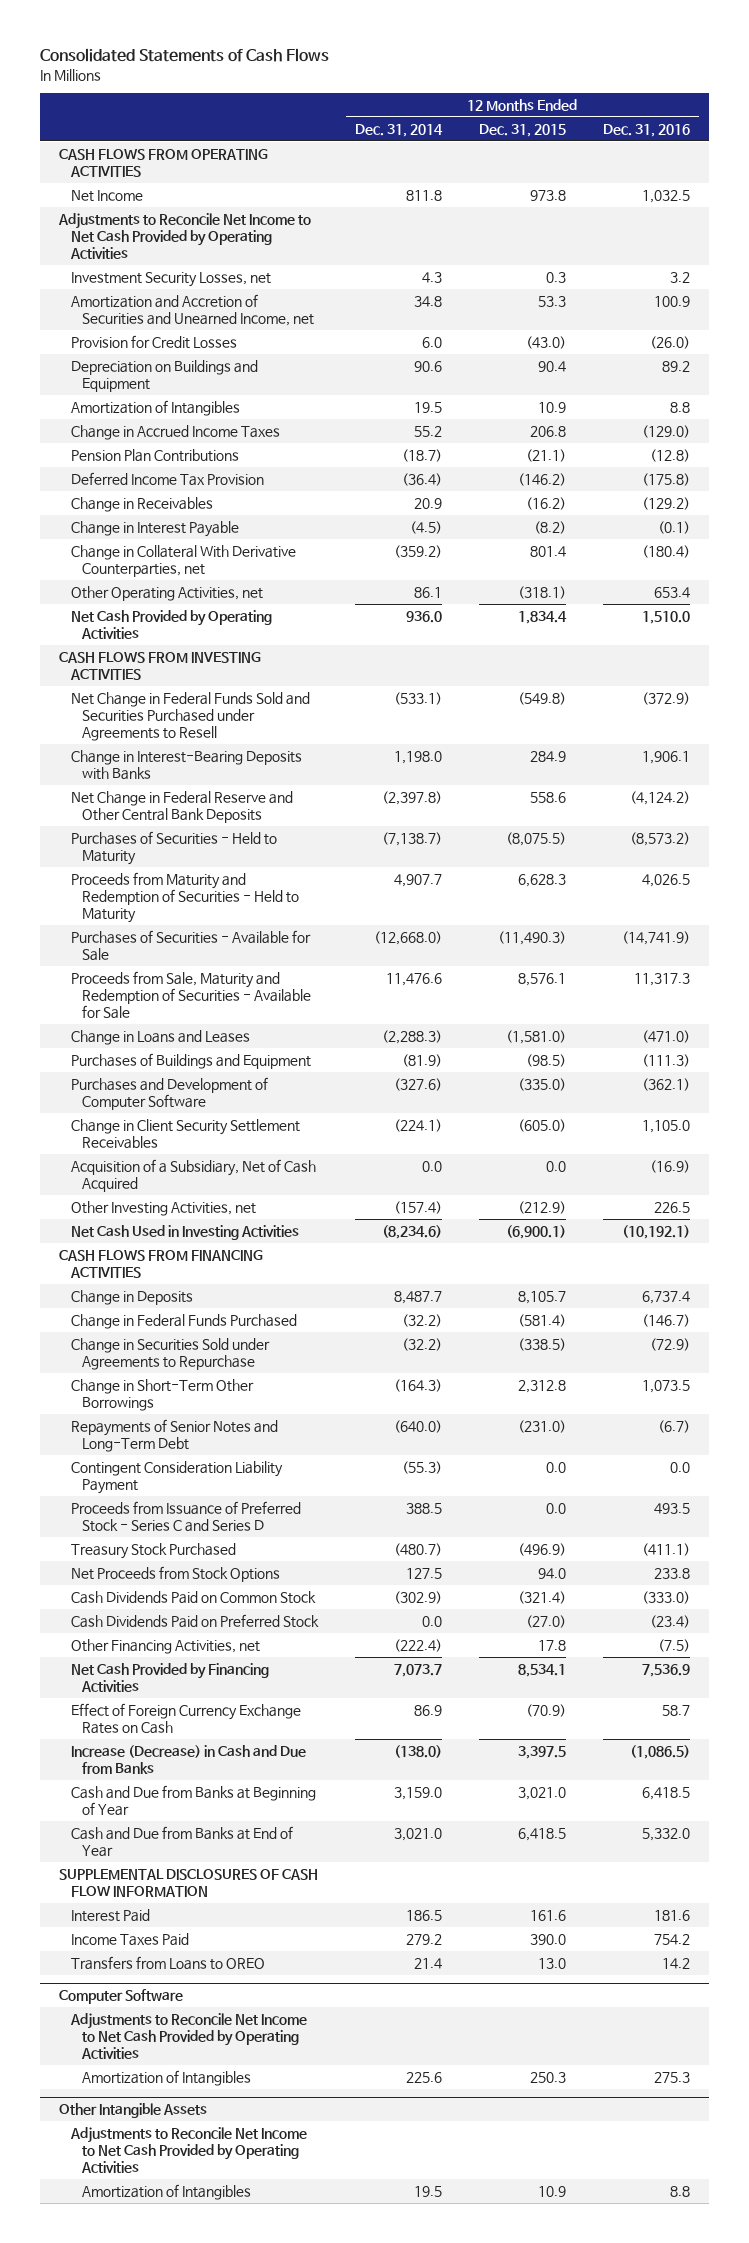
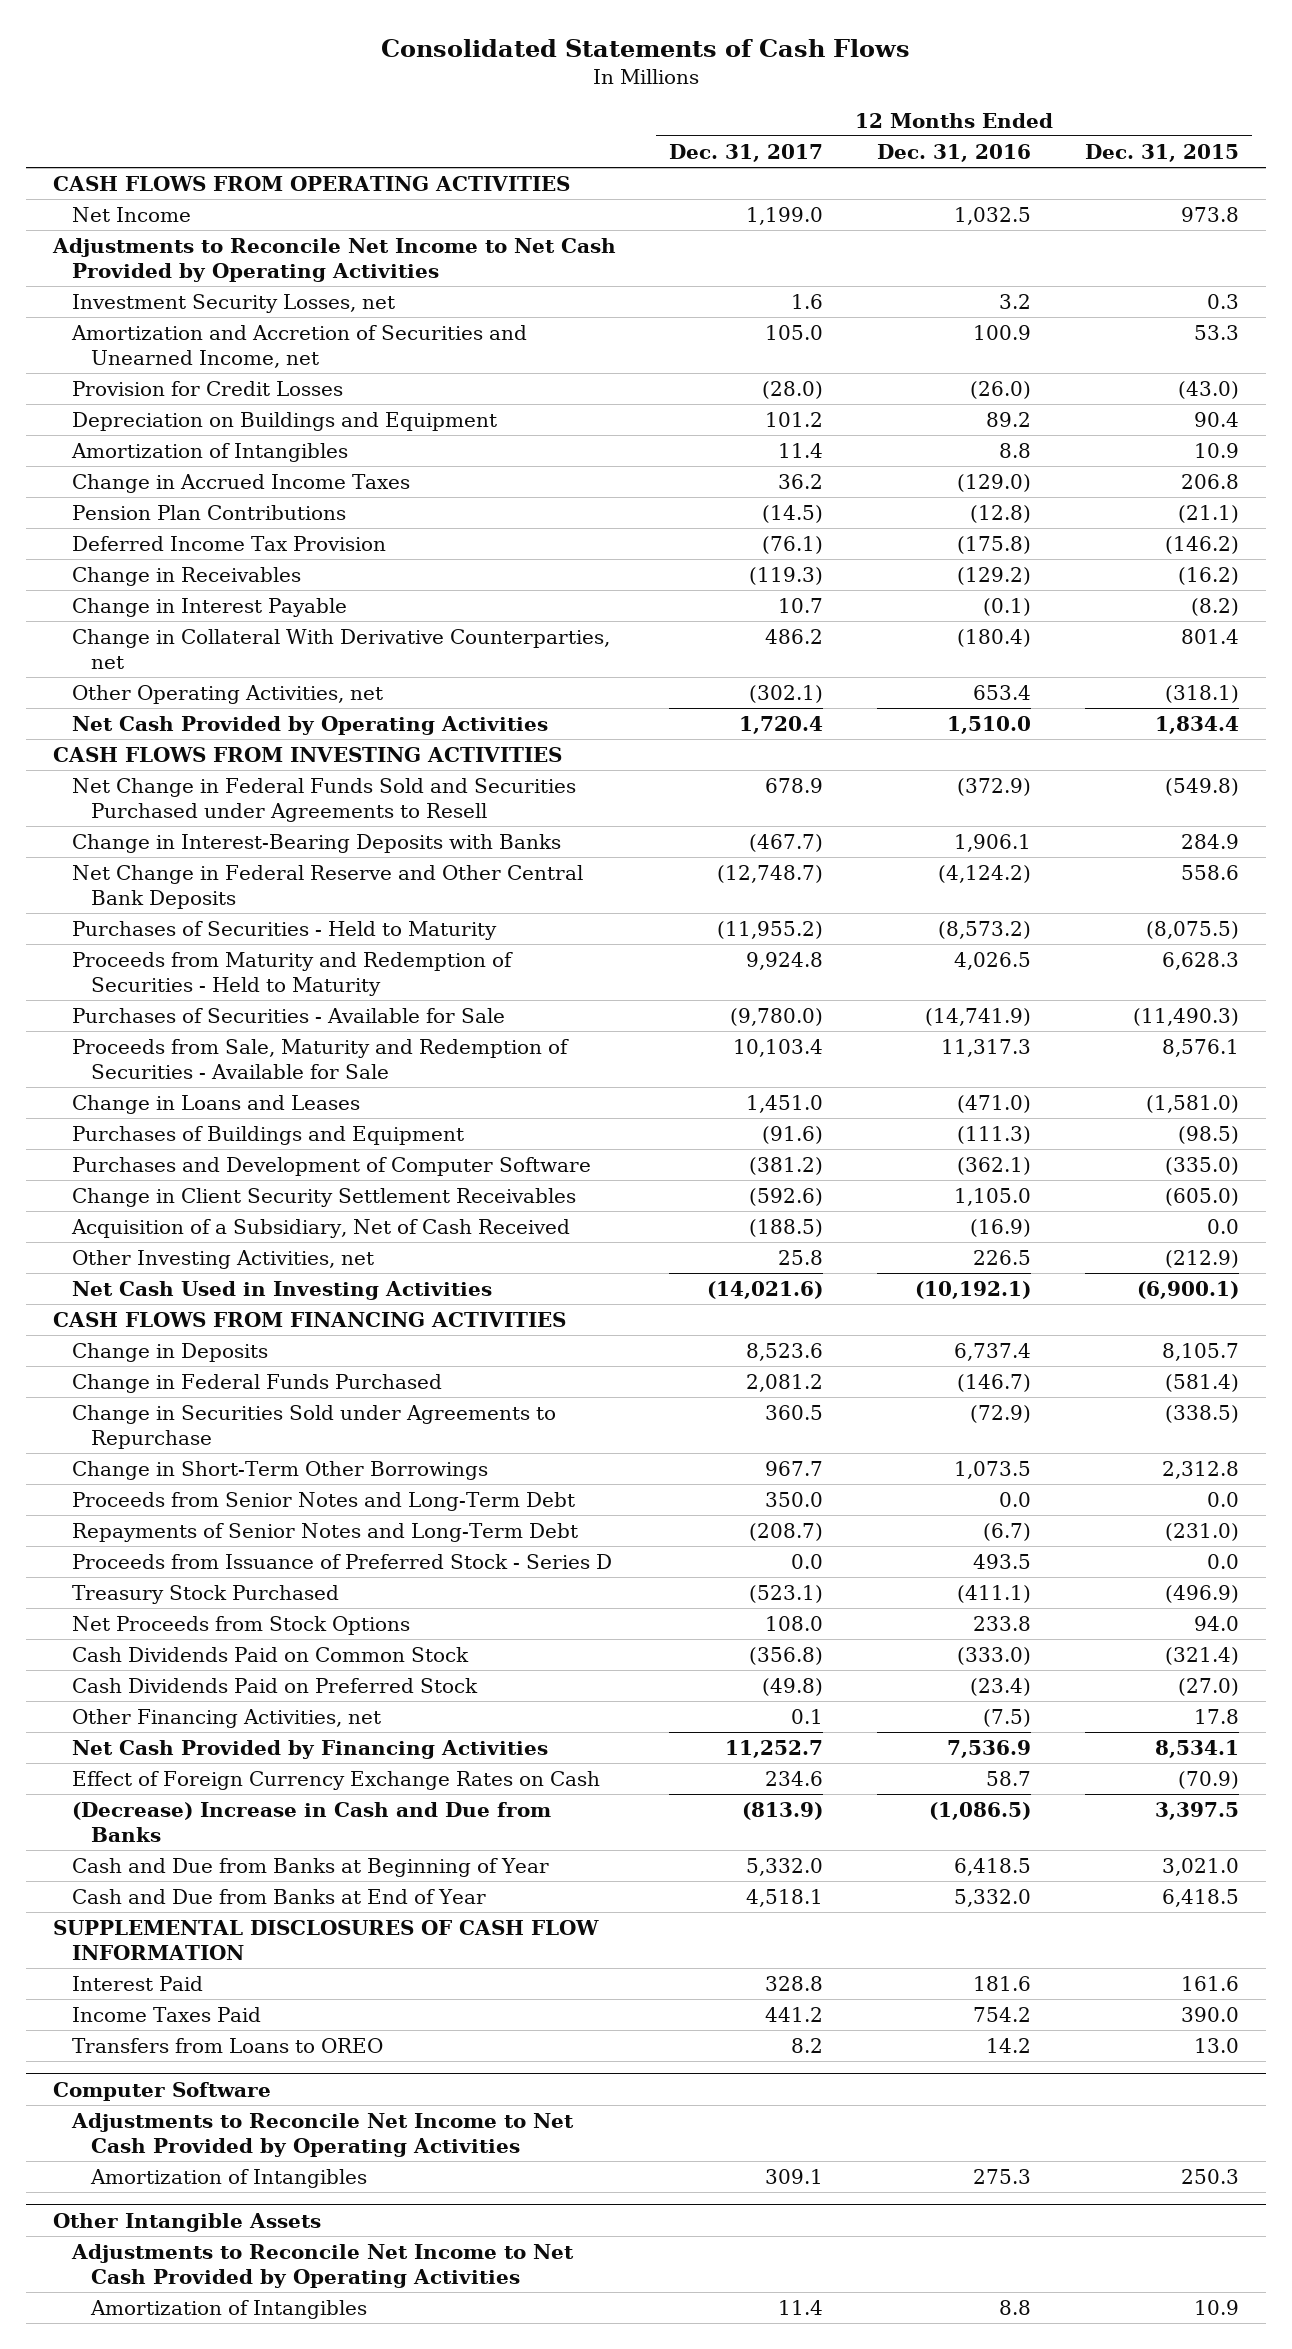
[354,123,443,137] Dec. 31, 2014 -> none
none -> [669,144,824,163] Dec. 31, 2017
[70,1158,316,1193] Acquisition of a Subsidiary, Net of Cash Acquired -> [70,1219,570,1239] Acquisition of a Subsidiary, Net of Cash Received
none -> [71,1492,575,1512] Proceeds from Senior Notes and Long-Term Debt
[70,1460,283,1495] Contingent Consideration Liability Payment -> none
[70,1500,301,1533] Proceeds from Issuance of Preferred Stock - Series C and Series D -> [71,1554,612,1570] Proceeds from Issuance of Preferred Stock - Series D
[70,1744,306,1775] Increase (Decrease) in Cash and Due from Banks -> [71,1802,551,1842] (Decrease) Increase in Cash and Due from Banks

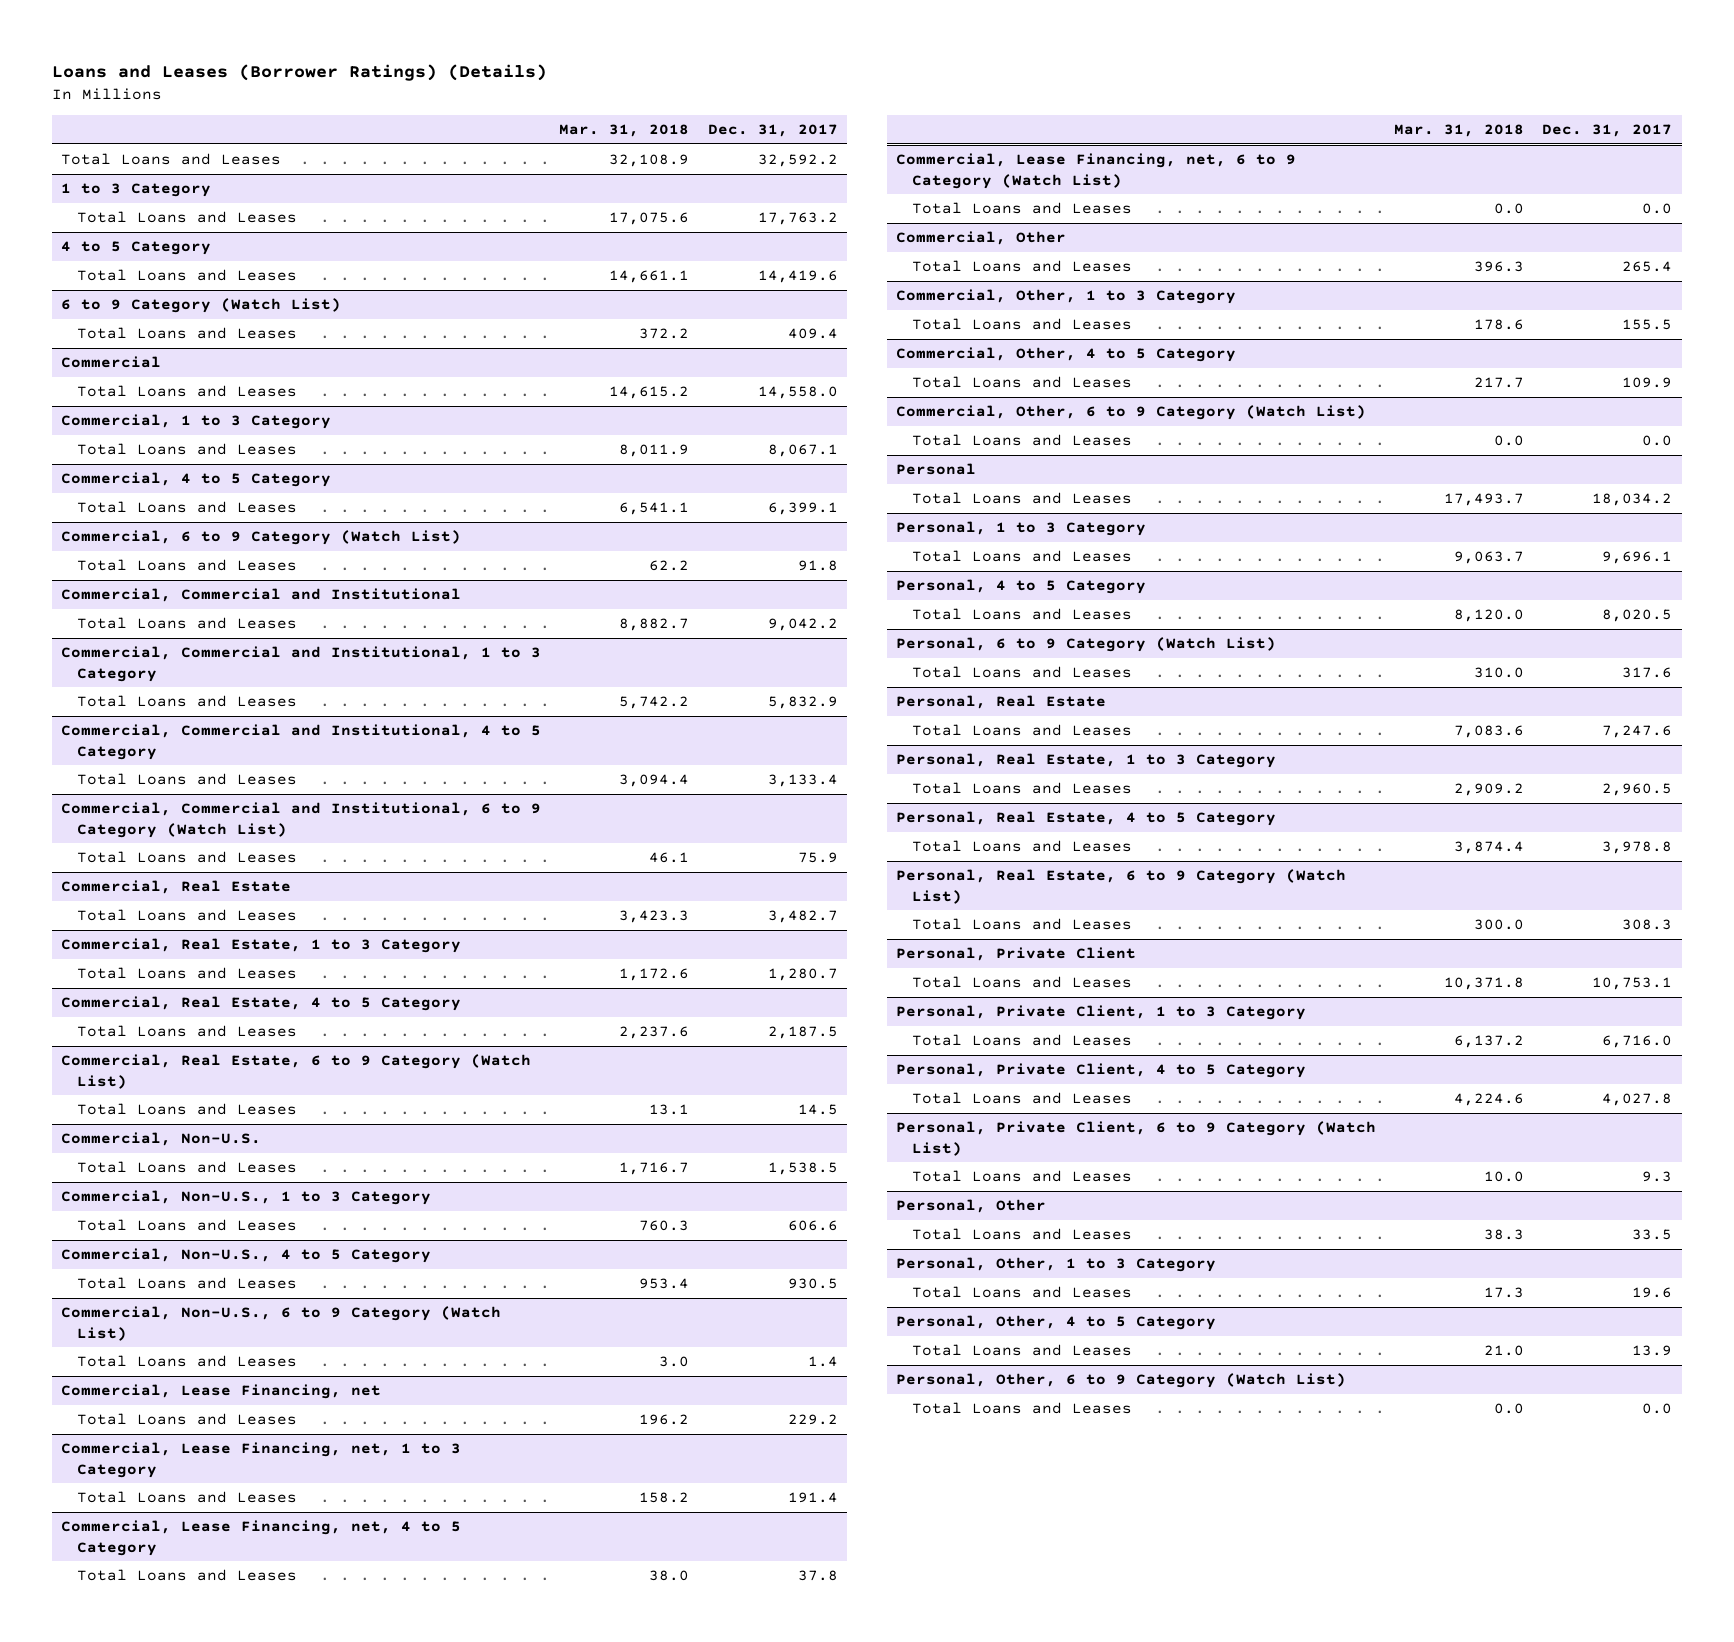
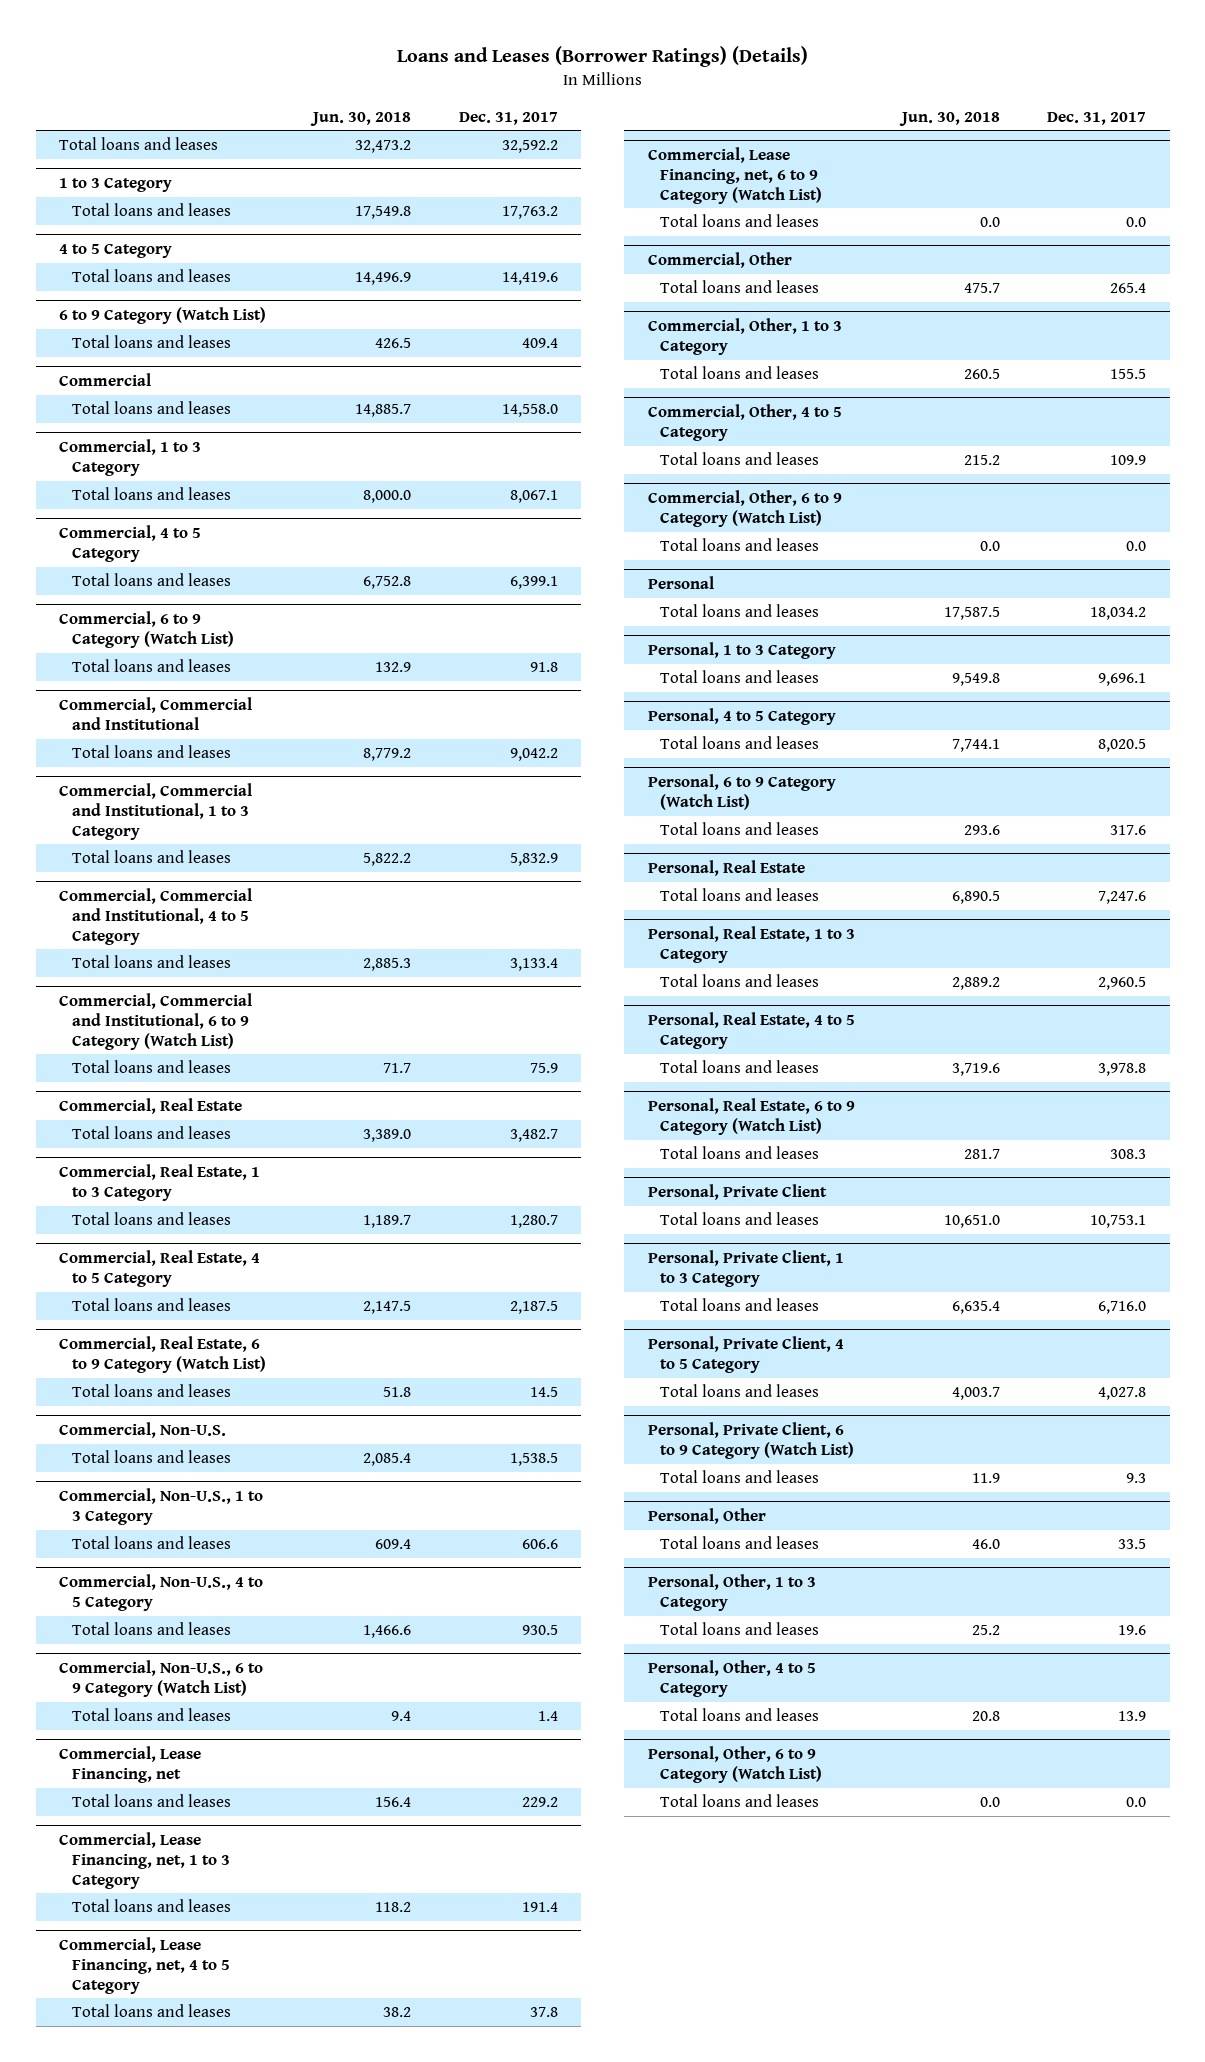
[559,123,690,137] Mar. 31, 2018 -> none
none -> [310,111,412,126] Jun. 30, 2018
[61,153,282,166] Total Loans and Leases -> [59,137,219,151] Total loans and leases
[77,211,298,224] Total Loans and Leases -> [72,203,232,217] Total loans and leases
[77,269,298,282] Total Loans and Leases -> [72,269,232,283] Total loans and leases
[77,327,298,340] Total Loans and Leases -> [72,335,232,349] Total loans and leases
[77,385,298,398] Total Loans and Leases -> [72,401,232,415] Total loans and leases
[77,443,298,456] Total Loans and Leases -> [72,487,232,501] Total loans and leases
[77,501,298,514] Total Loans and Leases -> [72,573,232,587] Total loans and leases
[77,559,298,572] Total Loans and Leases -> [72,659,232,673] Total loans and leases
[77,617,298,630] Total Loans and Leases -> [72,745,232,759] Total loans and leases
[77,695,298,708] Total Loans and Leases -> [72,850,232,864] Total loans and leases
[77,773,298,786] Total Loans and Leases -> [72,955,232,969] Total loans and leases
[77,851,298,864] Total Loans and Leases -> [72,1060,232,1074] Total loans and leases
[77,909,298,922] Total Loans and Leases -> [72,1126,232,1140] Total loans and leases
[77,967,298,980] Total Loans and Leases -> [72,1212,232,1226] Total loans and leases
[77,1025,298,1038] Total Loans and Leases -> [72,1298,232,1312] Total loans and leases
[77,1103,298,1116] Total Loans and Leases -> [72,1384,232,1398] Total loans and leases
[77,1161,298,1174] Total Loans and Leases -> [72,1450,232,1464] Total loans and leases
[77,1219,298,1232] Total Loans and Leases -> [72,1536,232,1550] Total loans and leases
[77,1277,298,1290] Total Loans and Leases -> [72,1622,232,1636] Total loans and leases
[77,1355,298,1368] Total Loans and Leases -> [72,1708,232,1722] Total loans and leases
[77,1413,298,1426] Total Loans and Leases -> [72,1794,232,1808] Total loans and leases
[77,1491,298,1504] Total Loans and Leases -> [72,1899,232,1913] Total loans and leases
[77,1569,298,1582] Total Loans and Leases -> [72,2004,232,2018] Total loans and leases
[911,202,1132,215] Total Loans and Leases -> [660,214,820,228] Total loans and leases
[911,260,1132,273] Total Loans and Leases -> [660,280,820,294] Total loans and leases
[911,318,1132,331] Total Loans and Leases -> [660,366,820,380] Total loans and leases
[911,376,1132,389] Total Loans and Leases -> [660,452,820,466] Total loans and leases
[911,434,1132,447] Total Loans and Leases -> [660,538,820,552] Total loans and leases
[911,492,1132,505] Total Loans and Leases -> [660,604,820,618] Total loans and leases
[911,550,1132,563] Total Loans and Leases -> [660,670,820,684] Total loans and leases
[911,608,1132,621] Total Loans and Leases -> [660,736,820,750] Total loans and leases
[911,666,1132,679] Total Loans and Leases -> [660,822,820,836] Total loans and leases
[911,724,1132,737] Total Loans and Leases -> [660,888,820,902] Total loans and leases
[911,782,1132,795] Total Loans and Leases -> [660,974,820,988] Total loans and leases
[911,840,1132,853] Total Loans and Leases -> [660,1060,820,1074] Total loans and leases
[911,918,1132,931] Total Loans and Leases -> [660,1146,820,1160] Total loans and leases
[911,976,1132,989] Total Loans and Leases -> [660,1212,820,1226] Total loans and leases
[911,1034,1132,1047] Total Loans and Leases -> [660,1298,820,1312] Total loans and leases
[911,1092,1132,1105] Total Loans and Leases -> [660,1384,820,1398] Total loans and leases
[911,1170,1132,1183] Total Loans and Leases -> [660,1470,820,1484] Total loans and leases
[911,1228,1132,1241] Total Loans and Leases -> [660,1536,820,1550] Total loans and leases
[911,1286,1132,1299] Total Loans and Leases -> [660,1622,820,1636] Total loans and leases
[911,1344,1132,1357] Total Loans and Leases -> [660,1708,820,1722] Total loans and leases
[911,1402,1132,1415] Total Loans and Leases -> [660,1794,820,1808] Total loans and leases

